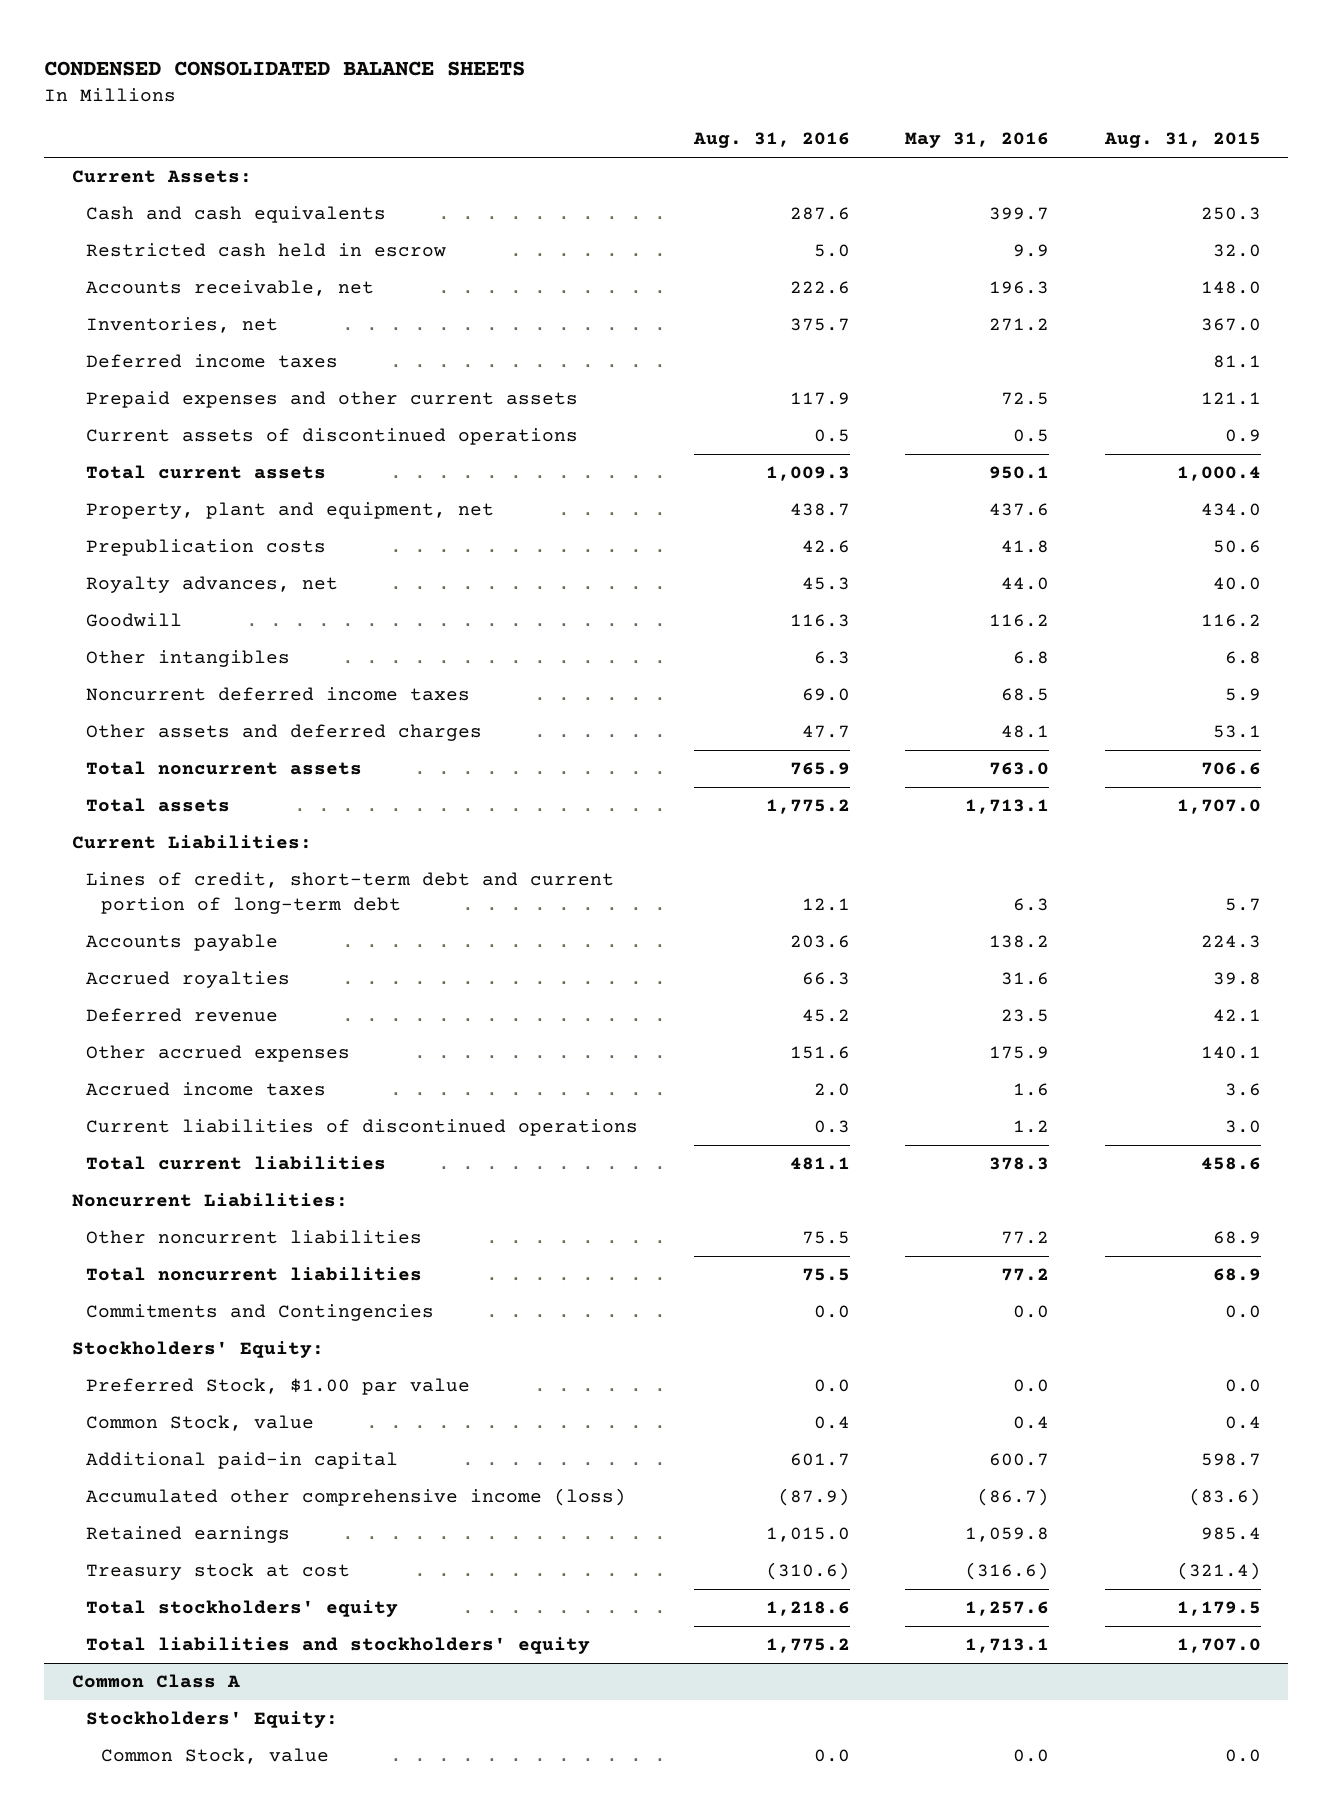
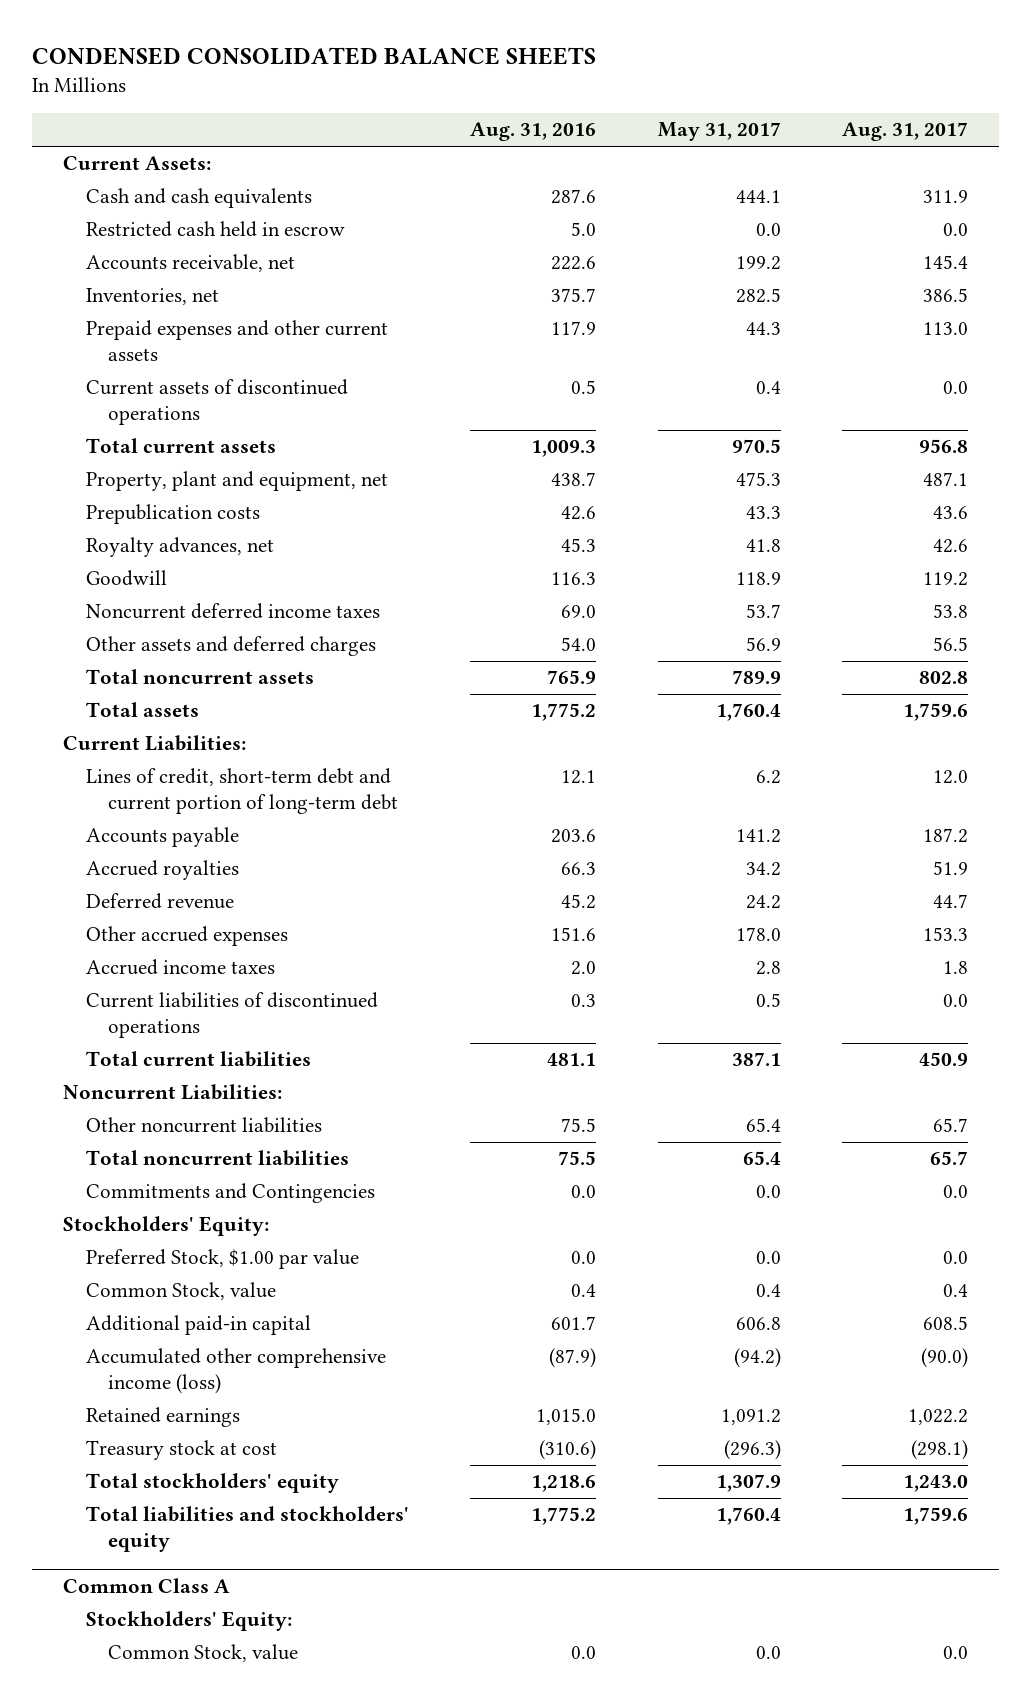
[905,132,1050,149] May 31, 2016 -> none
[1103,132,1261,149] Aug. 31, 2015 -> none
none -> [657,122,781,142] May 31, 2017
none -> [842,122,969,142] Aug. 31, 2017
[86,353,339,368] Deferred income taxes -> none
[86,649,291,667] Other intangibles -> none
[801,724,850,738] 47.7 -> [561,637,597,652] 54.0

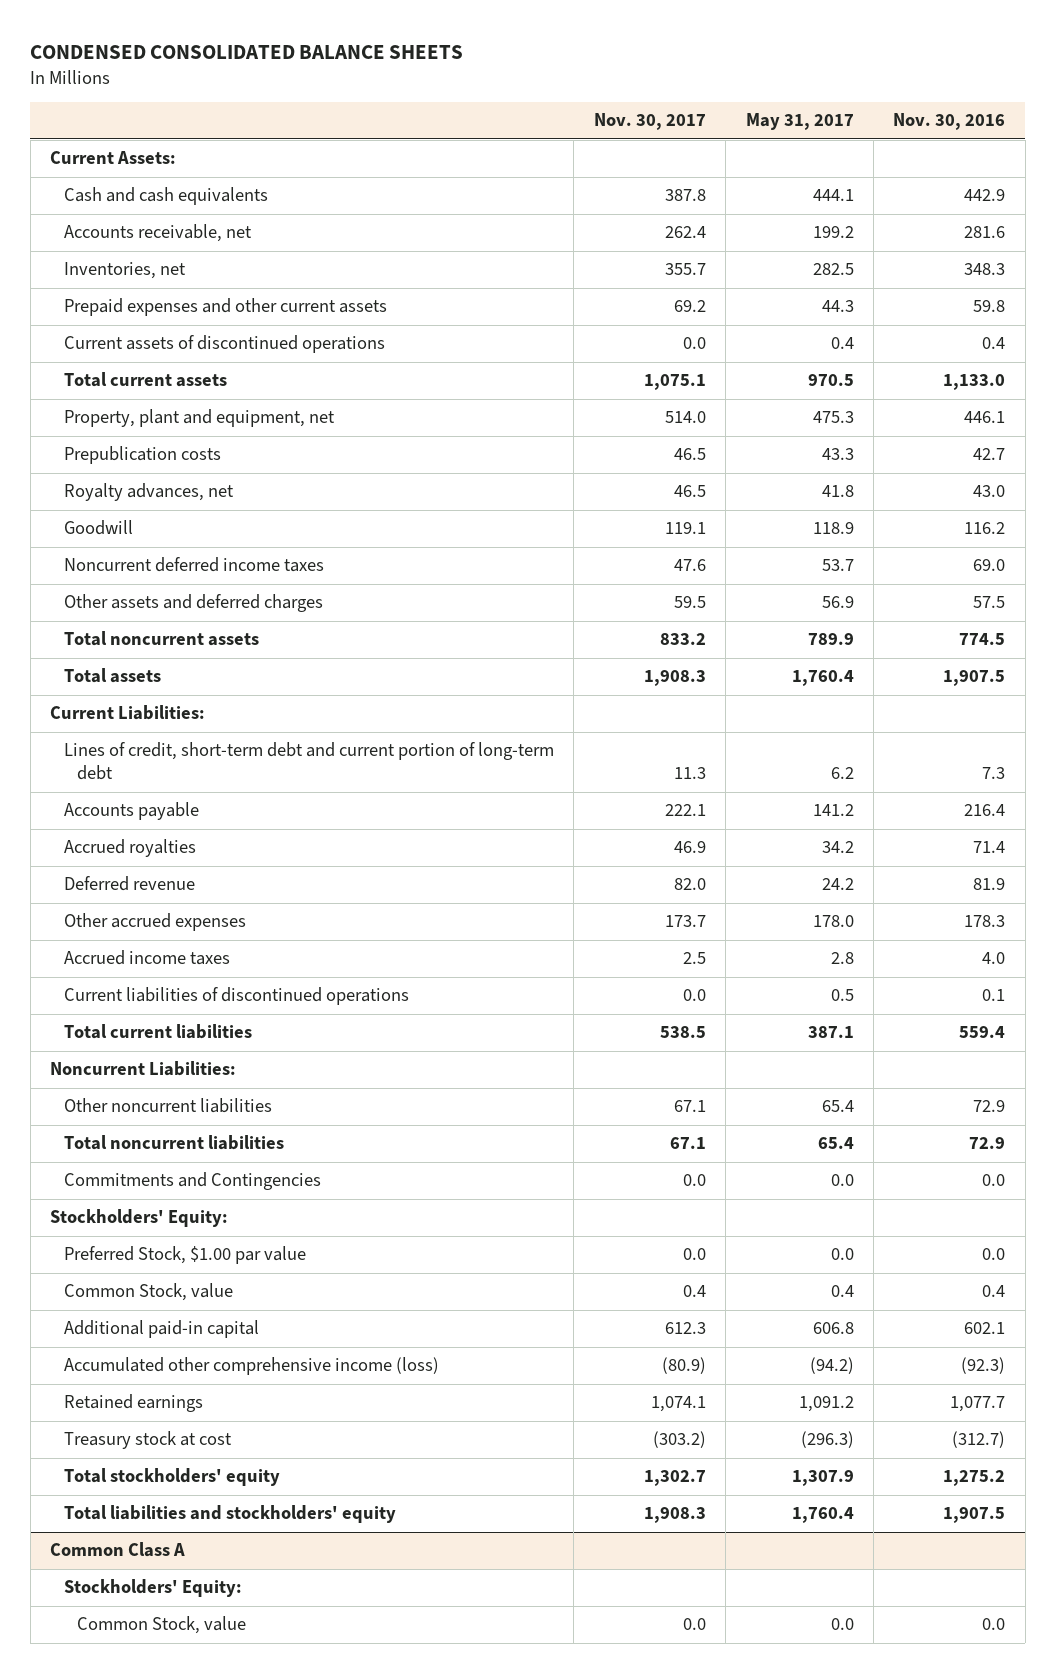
[470,122,597,142] Aug. 31, 2016 -> none
[842,122,969,142] Aug. 31, 2017 -> none
none -> [593,113,706,131] Nov. 30, 2017
none -> [893,113,1006,131] Nov. 30, 2016
[85,221,345,238] Restricted cash held in escrow -> none

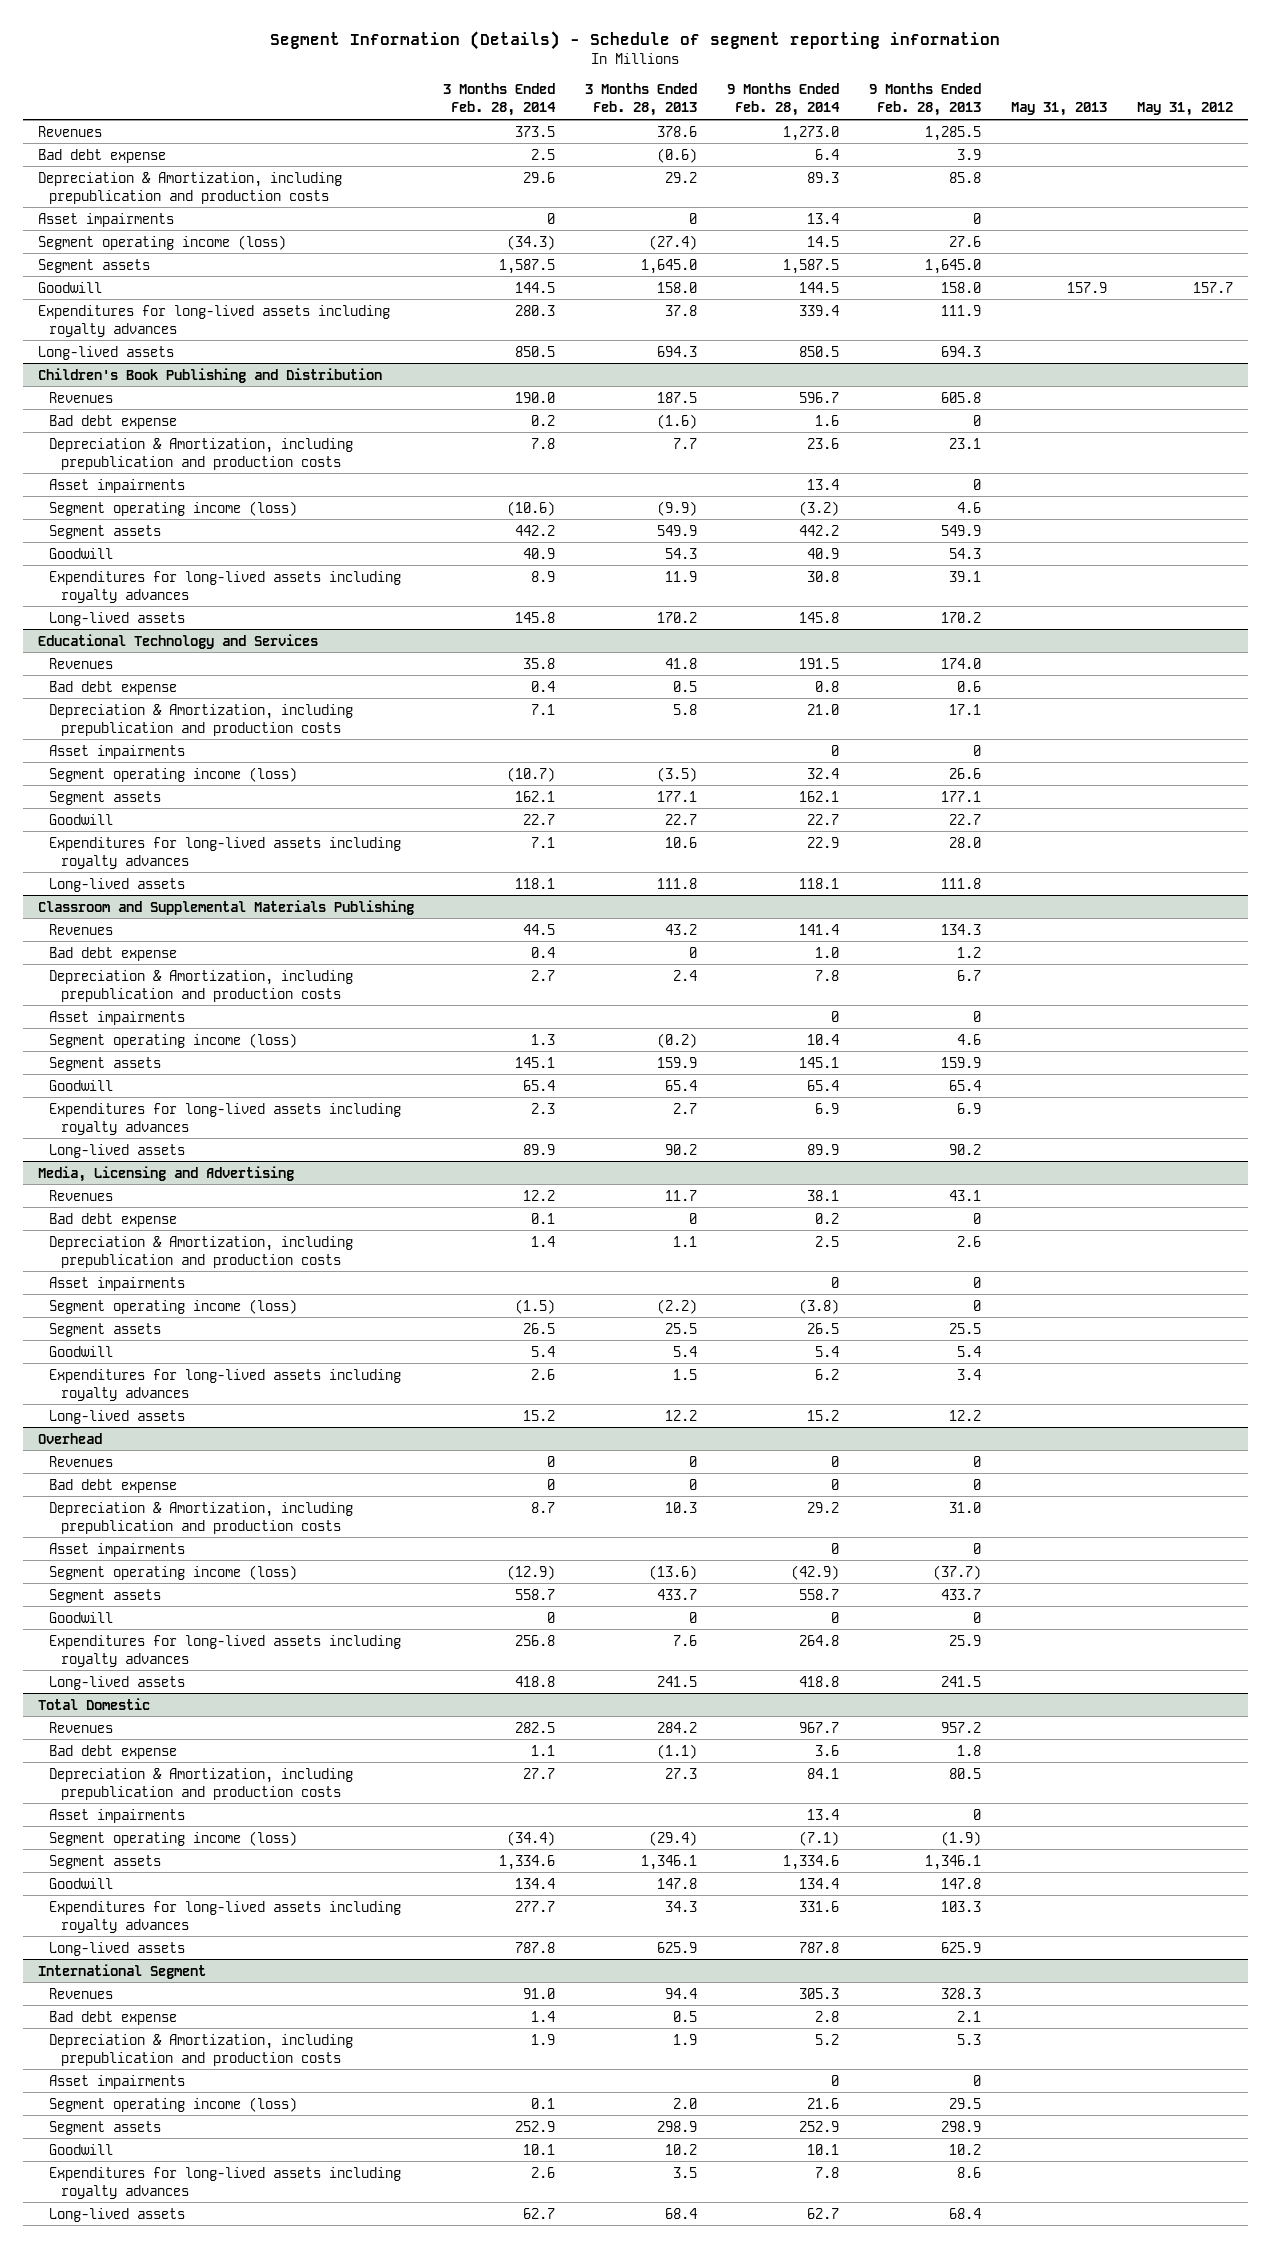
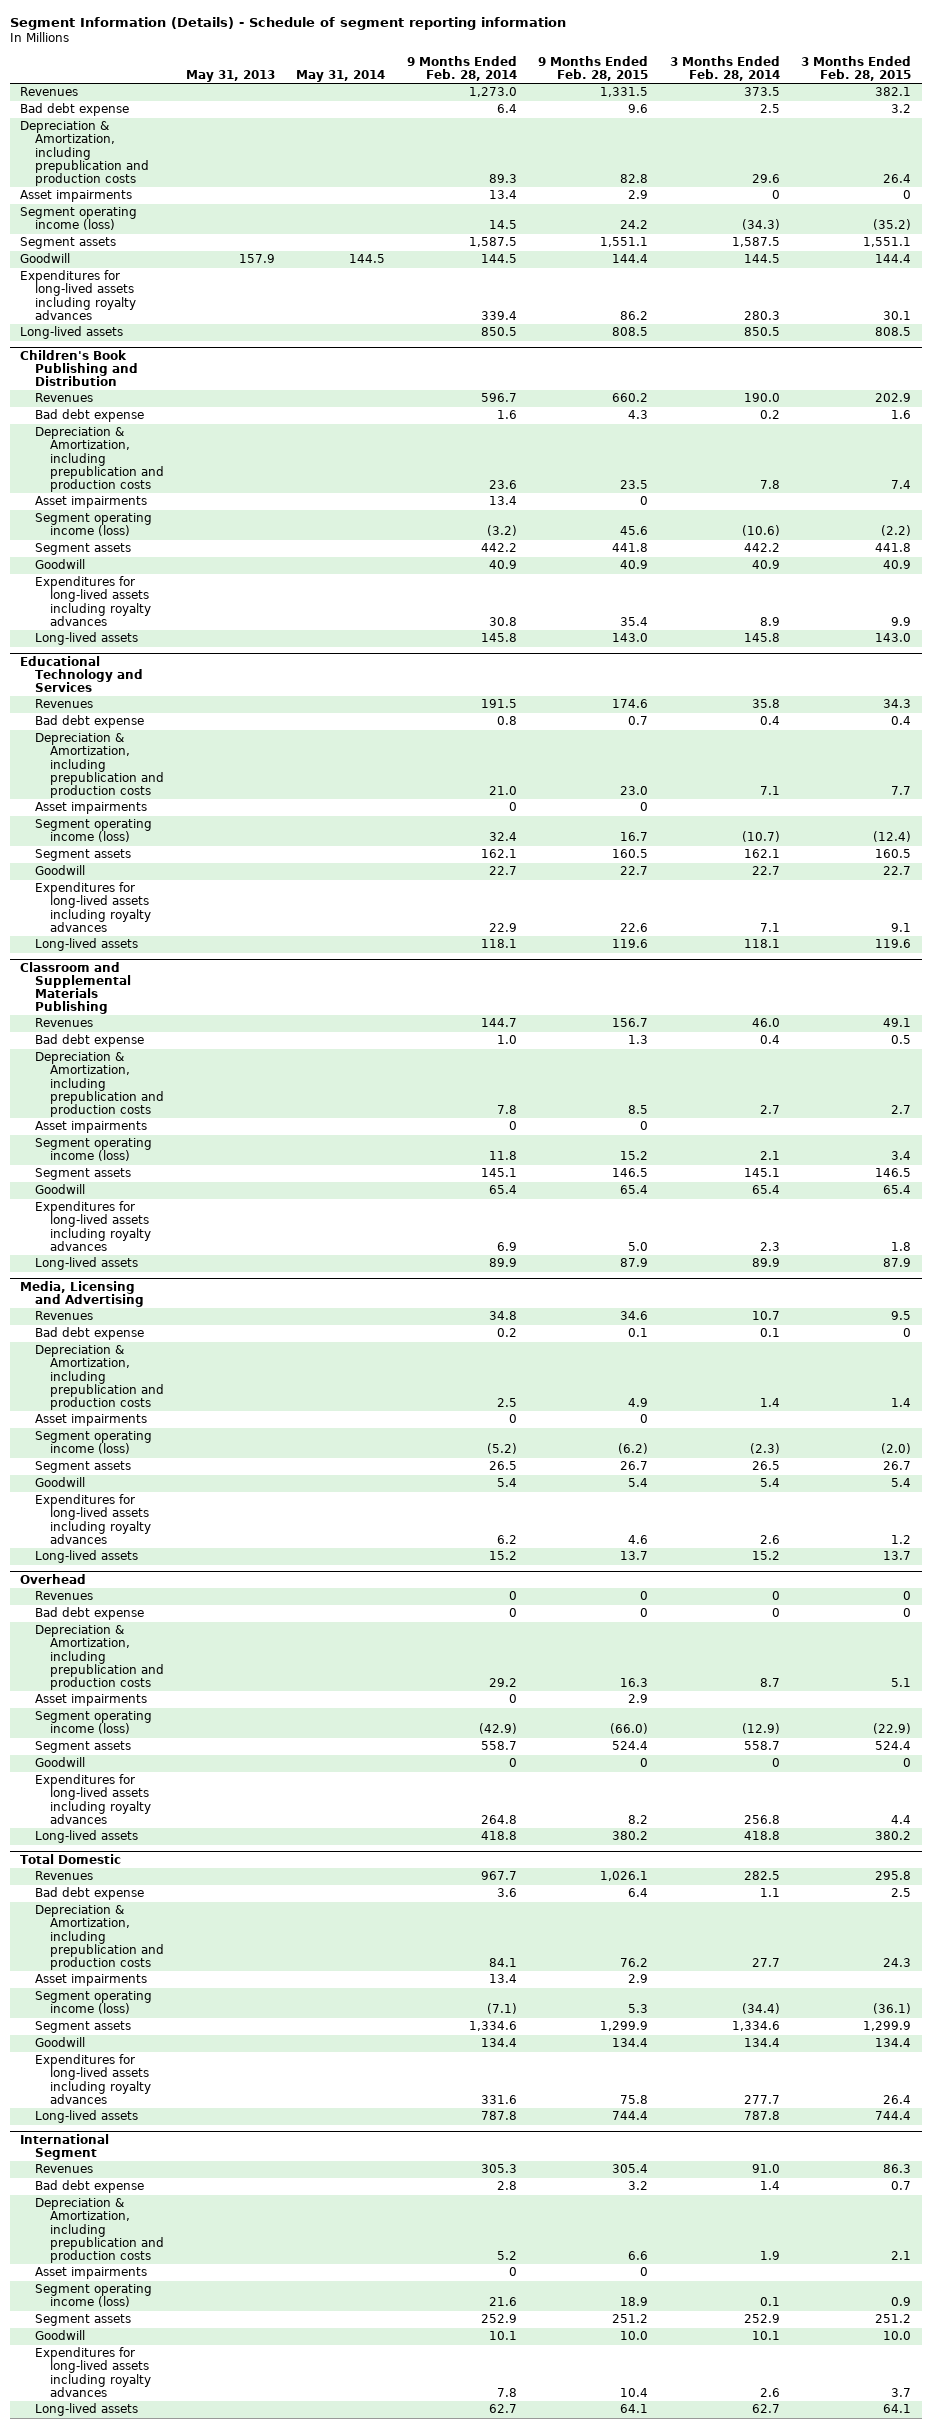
[585,83,698,117] 3 Months Ended Feb. 28, 2013 -> none
[869,83,982,117] 9 Months Ended Feb. 28, 2013 -> none
[1137,102,1234,117] May 31, 2012 -> none
none -> [296,70,386,83] May 31, 2014
none -> [538,56,649,82] 9 Months Ended Feb. 28, 2015
none -> [801,56,912,82] 3 Months Ended Feb. 28, 2015
[523,923,556,935] 44.5 -> [751,1018,780,1028] 46.0
[799,923,840,935] 141.4 -> [480,1018,517,1028] 144.7
[531,1033,556,1045] 1.3 -> [759,1151,780,1161] 2.1
[807,1033,840,1045] 10.4 -> [488,1151,517,1161] 11.8
[523,1189,556,1201] 12.2 -> [751,1311,780,1321] 10.7
[807,1189,840,1201] 38.1 -> [488,1311,517,1321] 34.8
[515,1298,556,1314] (1.5) -> [749,1443,780,1455] (2.3)
[799,1298,840,1314] (3.8) -> [486,1443,517,1455] (5.2)

